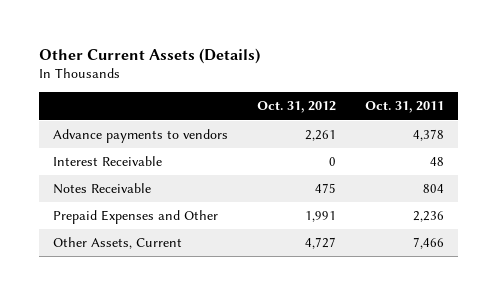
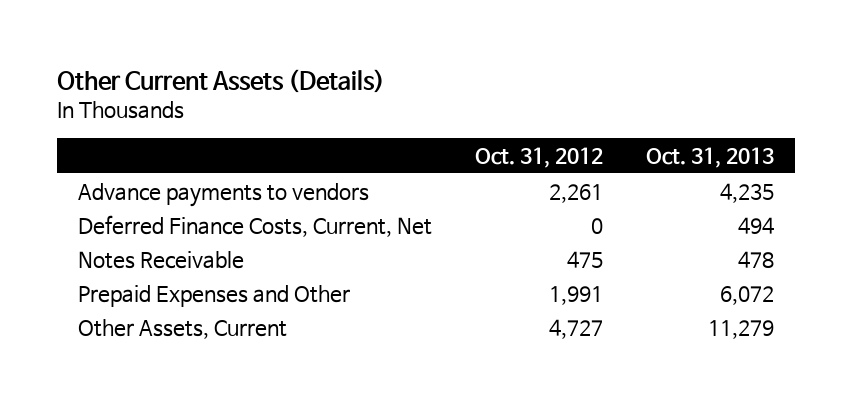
[364,101,444,114] Oct. 31, 2011 -> none
none -> [645,146,774,168] Oct. 31, 2013
[53,156,163,167] Interest Receivable -> none
none -> [78,214,433,237] Deferred Finance Costs, Current, Net

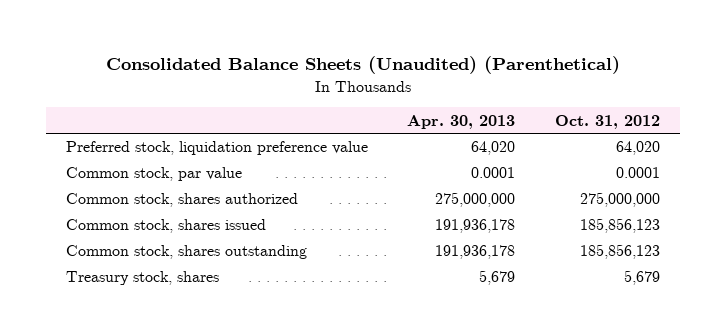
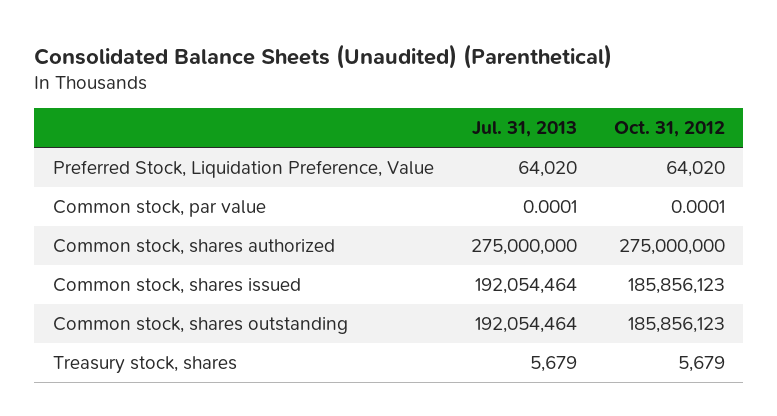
[407,114,516,129] Apr. 30, 2013 -> none
none -> [471,121,577,138] Jul. 31, 2013
[65,141,368,156] Preferred stock, liquidation preference value -> [52,159,434,178] Preferred Stock, Liquidation Preference, Value

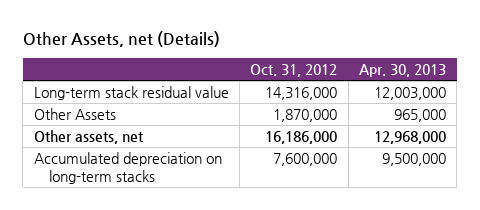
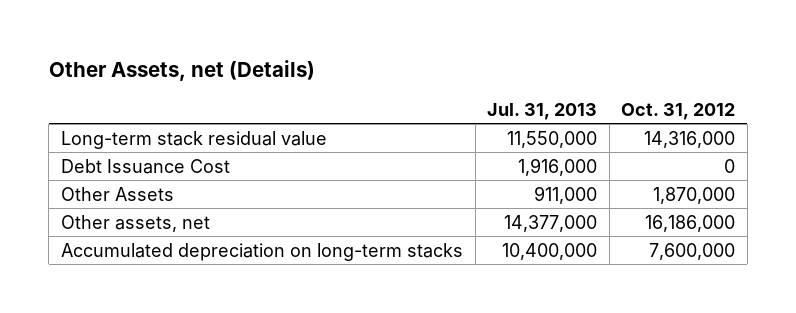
[359,64,447,78] Apr. 30, 2013 -> none
none -> [487,102,598,120] Jul. 31, 2013
none -> [60,158,230,174] Debt Issuance Cost

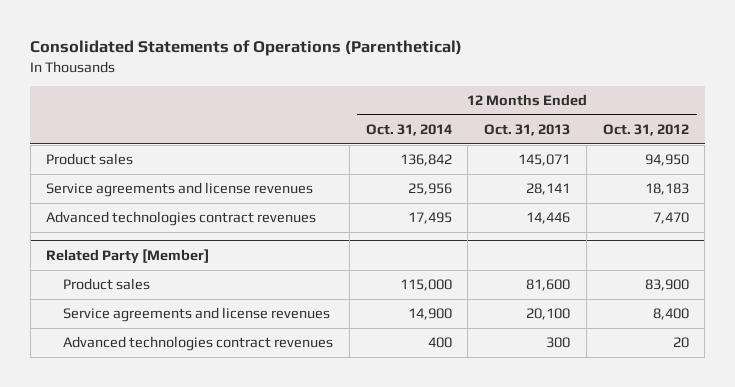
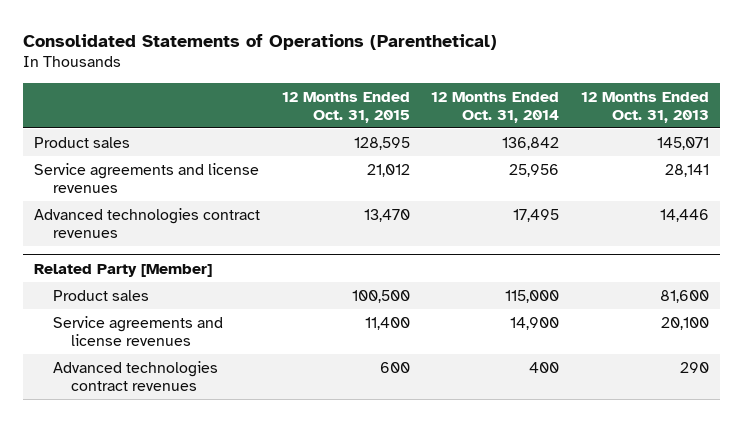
[602,123,689,136] Oct. 31, 2012 -> none
none -> [281,91,410,123] 12 Months Ended Oct. 31, 2015
[546,337,571,349] 300 -> [680,361,710,373] 290

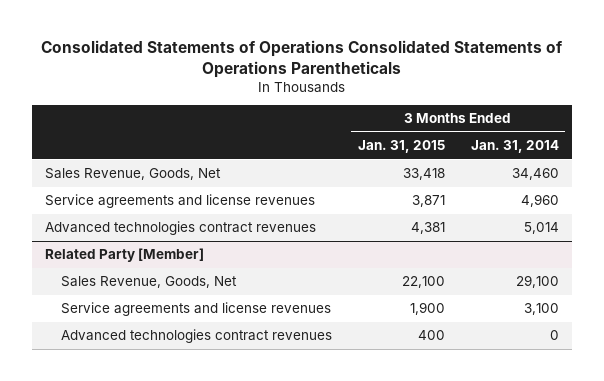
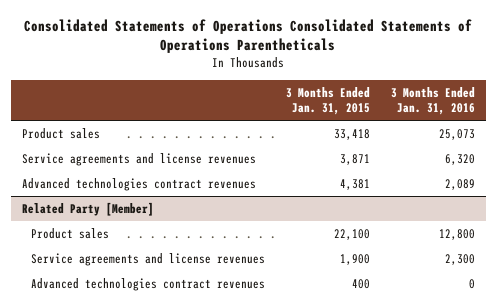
[470,140,559,154] Jan. 31, 2014 -> none
none -> [391,86,476,115] 3 Months Ended Jan. 31, 2016
[45,168,222,181] Sales Revenue, Goods, Net -> [21,127,100,139] Product sales
[60,276,237,289] Sales Revenue, Goods, Net -> [31,227,110,239] Product sales

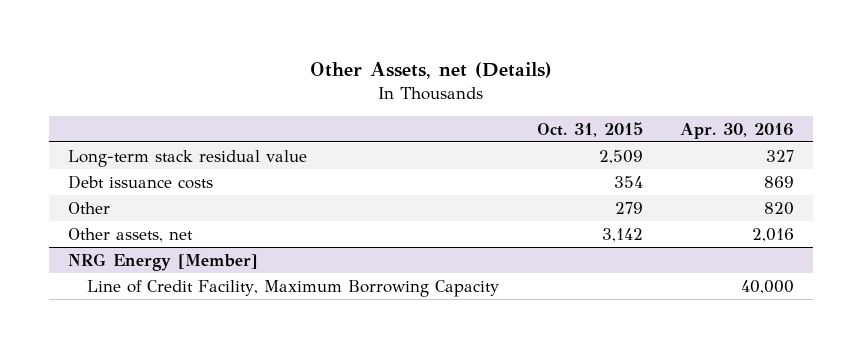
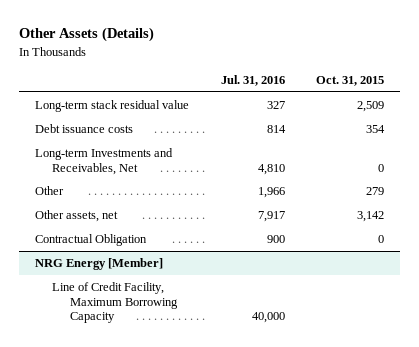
[310,61,553,79] Other Assets, net (Details) -> [18,27,154,43] Other Assets (Details)
[680,122,795,139] Apr. 30, 2016 -> none
none -> [220,75,285,87] Jul. 31, 2016
none -> [34,147,173,175] Long-term Investments and Receivables, Net
none -> [34,233,147,246] Contractual Obligation

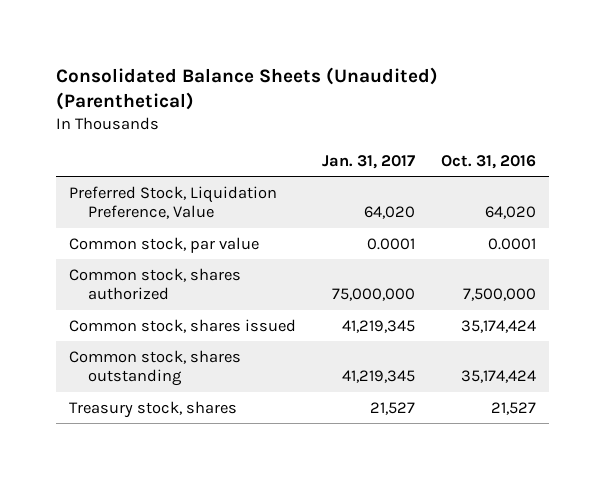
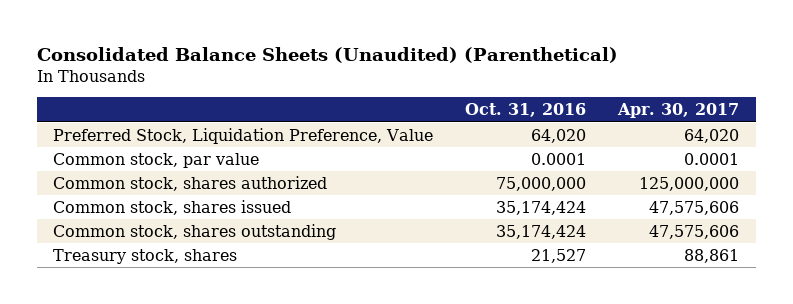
[322,155,416,170] Jan. 31, 2017 -> none
none -> [617,103,740,119] Apr. 30, 2017
[463,288,537,302] 7,500,000 -> [496,176,587,191] 75,000,000

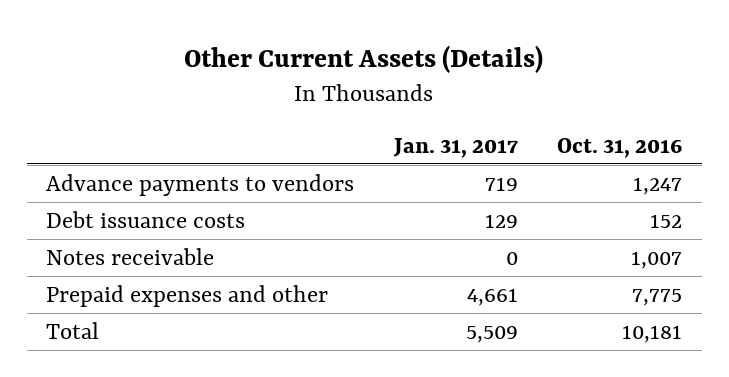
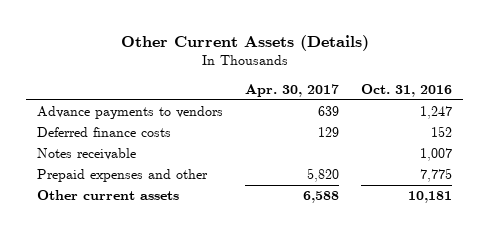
[392,137,518,158] Jan. 31, 2017 -> none
none -> [245,83,340,97] Apr. 30, 2017
[46,210,246,228] Debt issuance costs -> [37,127,172,138] Deferred finance costs
[46,321,100,339] Total -> [37,190,180,201] Other current assets

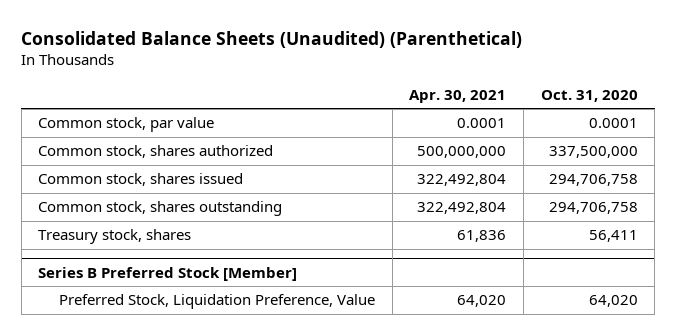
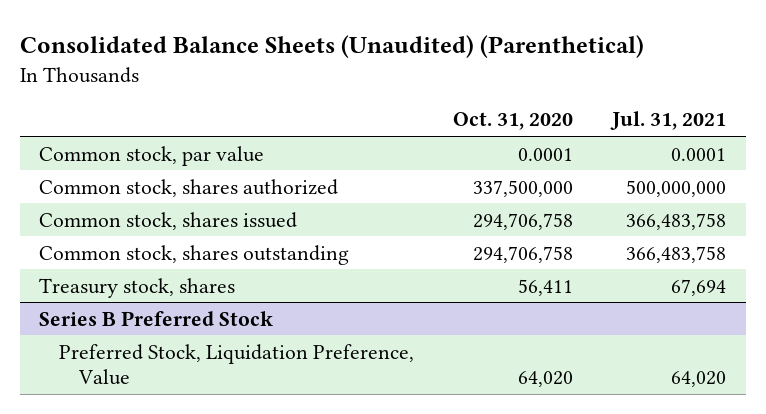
[409,89,507,103] Apr. 30, 2021 -> none
none -> [610,111,727,131] Jul. 31, 2021
[38,266,298,281] Series B Preferred Stock [Member] -> [39,310,274,326] Series B Preferred Stock

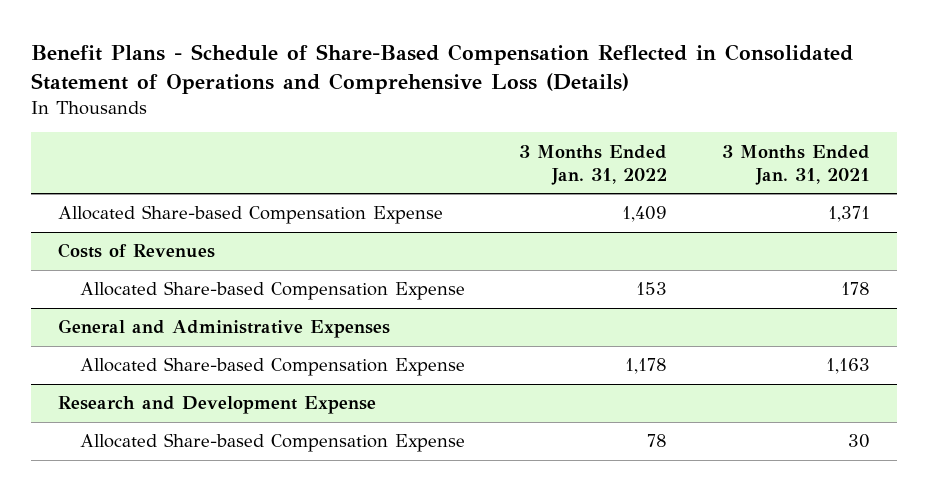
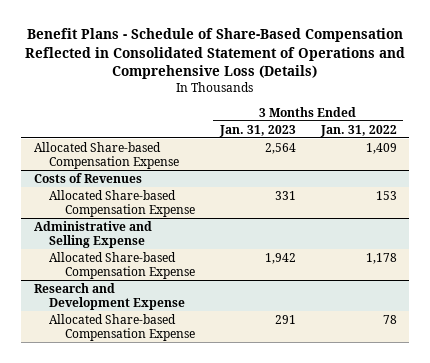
[721,144,870,186] 3 Months Ended Jan. 31, 2021 -> none
none -> [218,124,296,137] Jan. 31, 2023
[58,319,391,339] General and Administrative Expenses -> [33,220,152,248] Administrative and Selling Expense

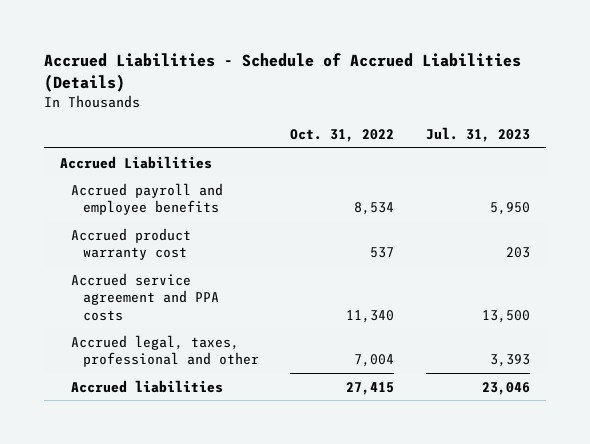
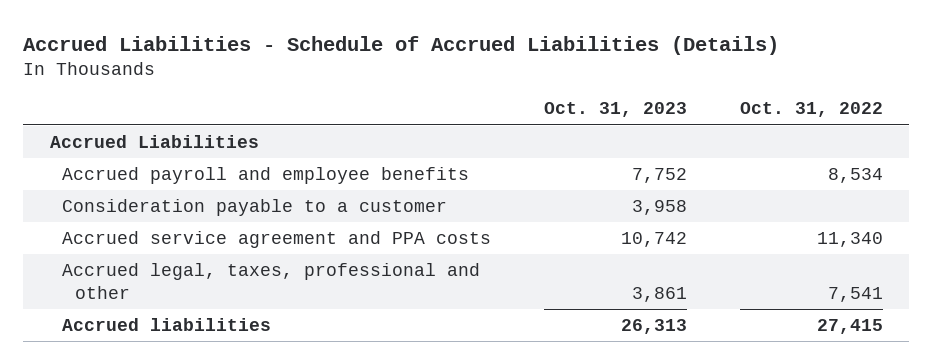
[425,127,530,143] Jul. 31, 2023 -> none
none -> [544,102,688,118] Oct. 31, 2023
[71,227,192,261] Accrued product warranty cost -> none
none -> [62,198,448,216] Consideration payable to a customer
[354,354,395,368] 7,004 -> [827,286,883,302] 7,541

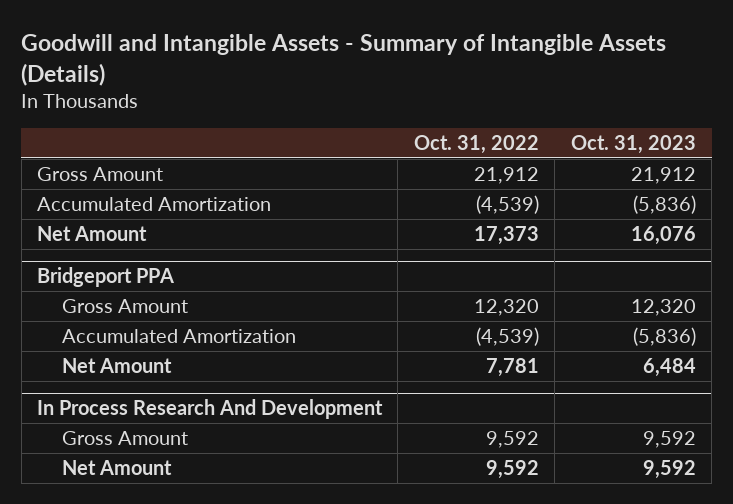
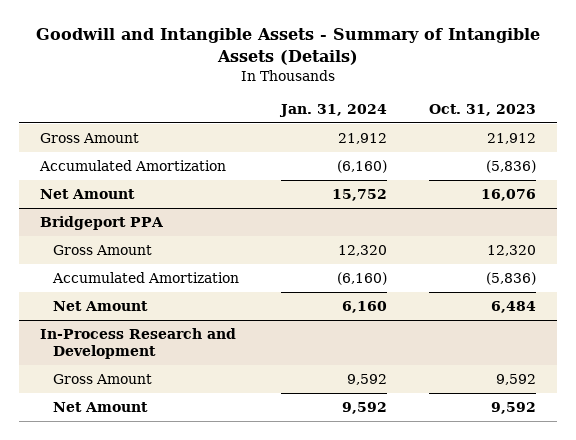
[413,134,539,154] Oct. 31, 2022 -> none
none -> [279,104,388,118] Jan. 31, 2024
[36,399,383,420] In Process Research And Development -> [39,327,236,360] In-Process Research and Development

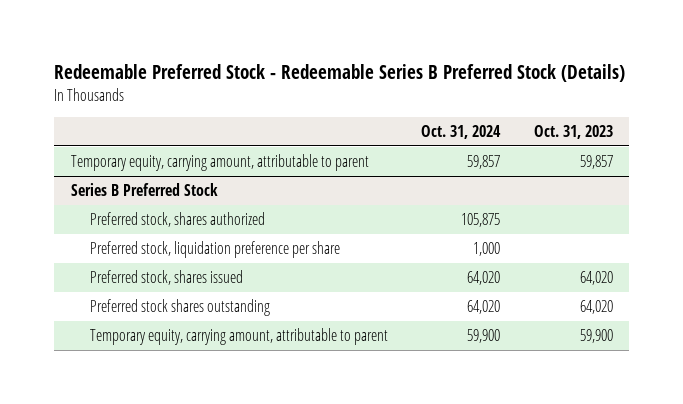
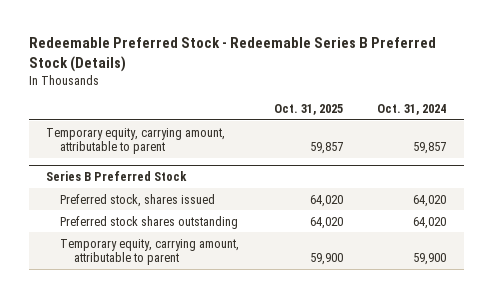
[533,125,613,140] Oct. 31, 2023 -> none
none -> [273,103,343,115] Oct. 31, 2025
[89,212,265,228] Preferred stock, shares authorized -> none
[89,241,340,259] Preferred stock, liquidation preference per share -> none

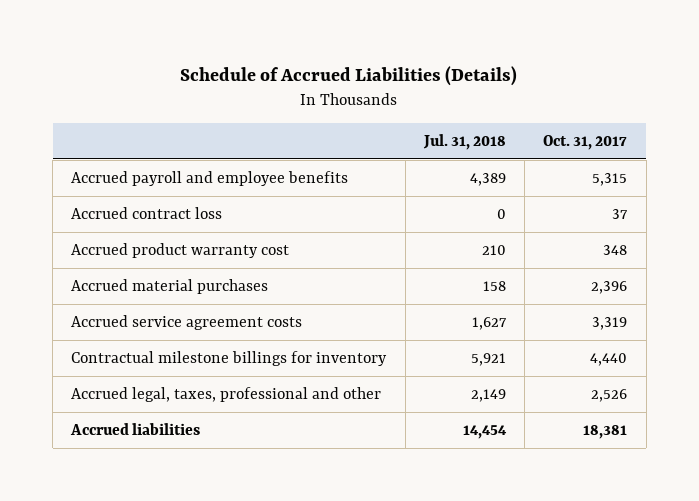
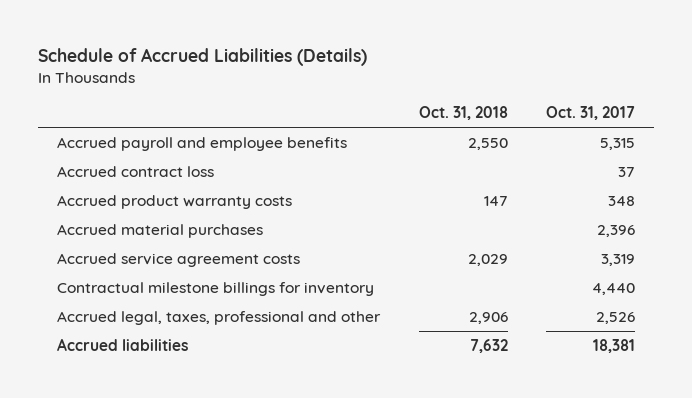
[422,133,506,150] Jul. 31, 2018 -> none
none -> [418,106,508,121] Oct. 31, 2018
[71,243,290,259] Accrued product warranty cost -> [57,194,293,209] Accrued product warranty costs

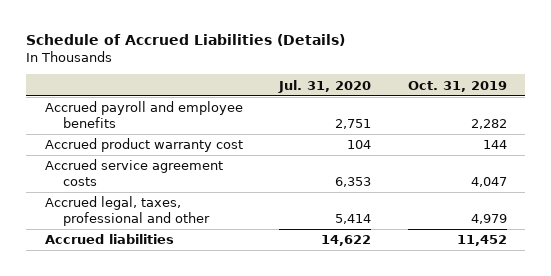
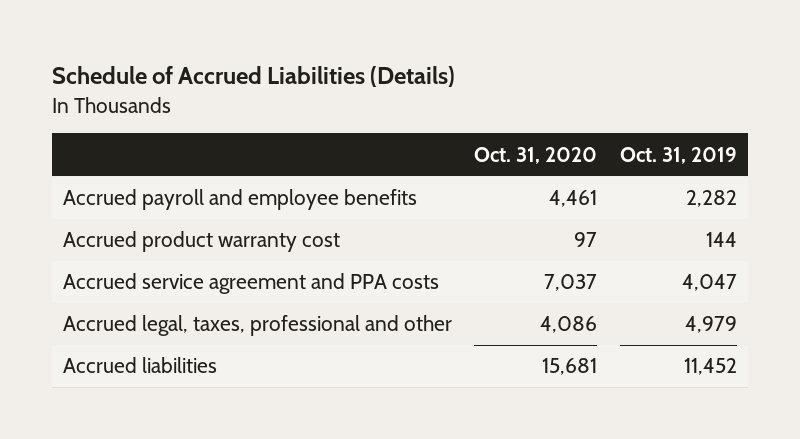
[278,79,372,93] Jul. 31, 2020 -> none
none -> [474,146,598,164] Oct. 31, 2020
[44,159,223,186] Accrued service agreement costs -> [63,273,440,295] Accrued service agreement and PPA costs

